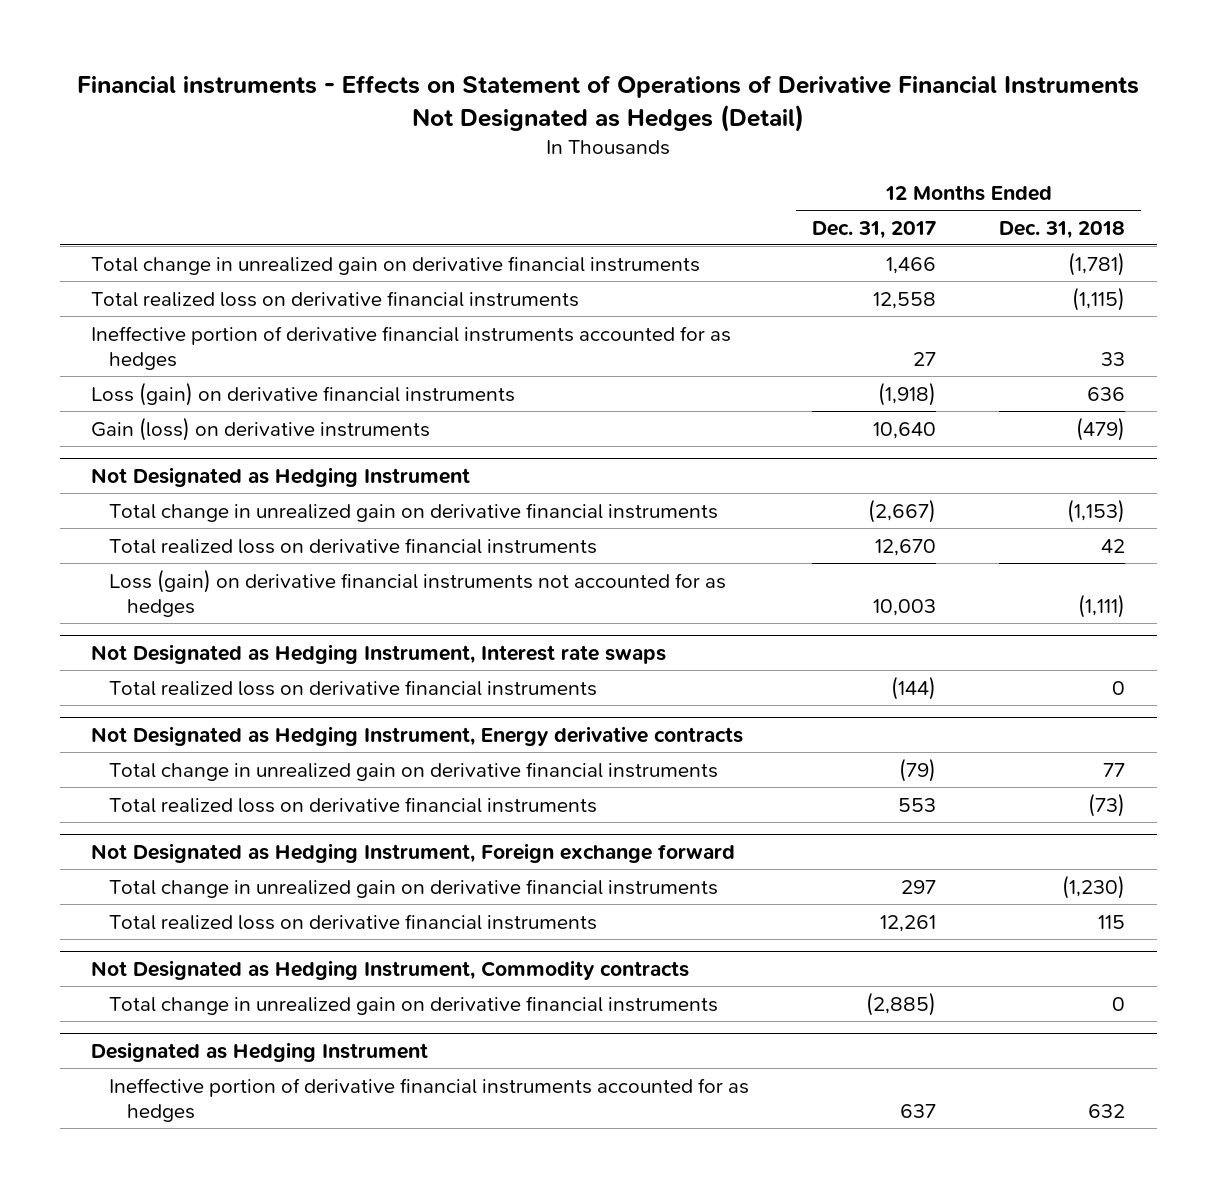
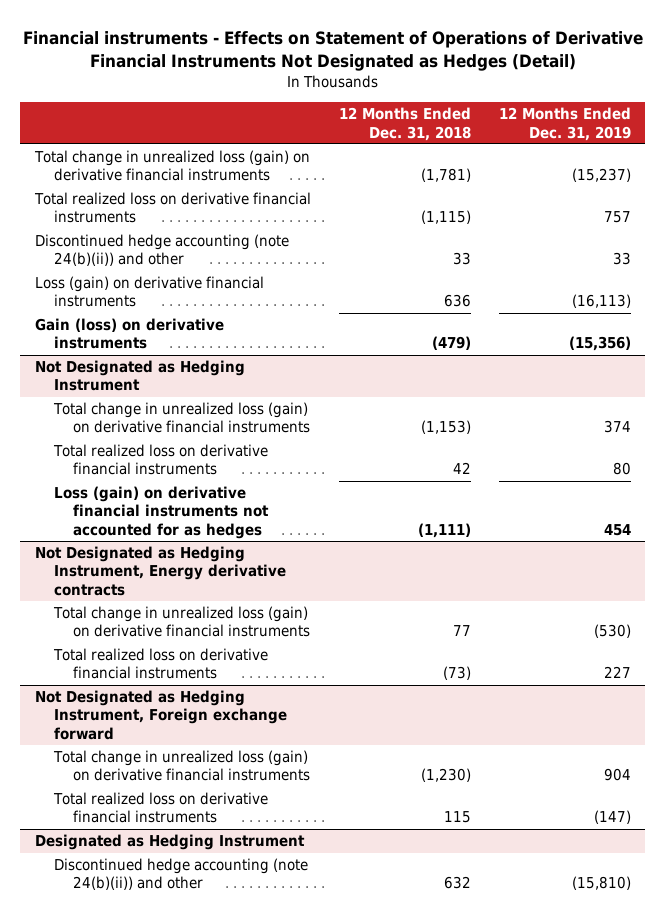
[812,220,937,239] Dec. 31, 2017 -> none
none -> [499,107,632,141] 12 Months Ended Dec. 31, 2019
[91,255,701,275] Total change in unrealized gain on derivative financial instruments -> [33,150,310,182] Total change in unrealized loss (gain) on derivative financial instruments
[91,325,732,370] Ineffective portion of derivative financial instruments accounted for as hedges -> [34,234,289,267] Discontinued hedge accounting (note 24(b)(ii)) and other
[109,502,719,522] Total change in unrealized gain on derivative financial instruments -> [52,402,311,434] Total change in unrealized loss (gain) on derivative financial instruments
[91,644,667,665] Not Designated as Hedging Instrument, Interest rate swaps -> none
[109,679,598,696] Total realized loss on derivative financial instruments -> none
[109,761,719,781] Total change in unrealized gain on derivative financial instruments -> [52,606,311,638] Total change in unrealized loss (gain) on derivative financial instruments
[109,878,719,898] Total change in unrealized gain on derivative financial instruments -> [52,750,311,782] Total change in unrealized loss (gain) on derivative financial instruments
[91,960,690,981] Not Designated as Hedging Instrument, Commodity contracts -> none
[109,995,719,1015] Total change in unrealized gain on derivative financial instruments -> none
[109,1077,750,1122] Ineffective portion of derivative financial instruments accounted for as hedges -> [53,858,308,891] Discontinued hedge accounting (note 24(b)(ii)) and other

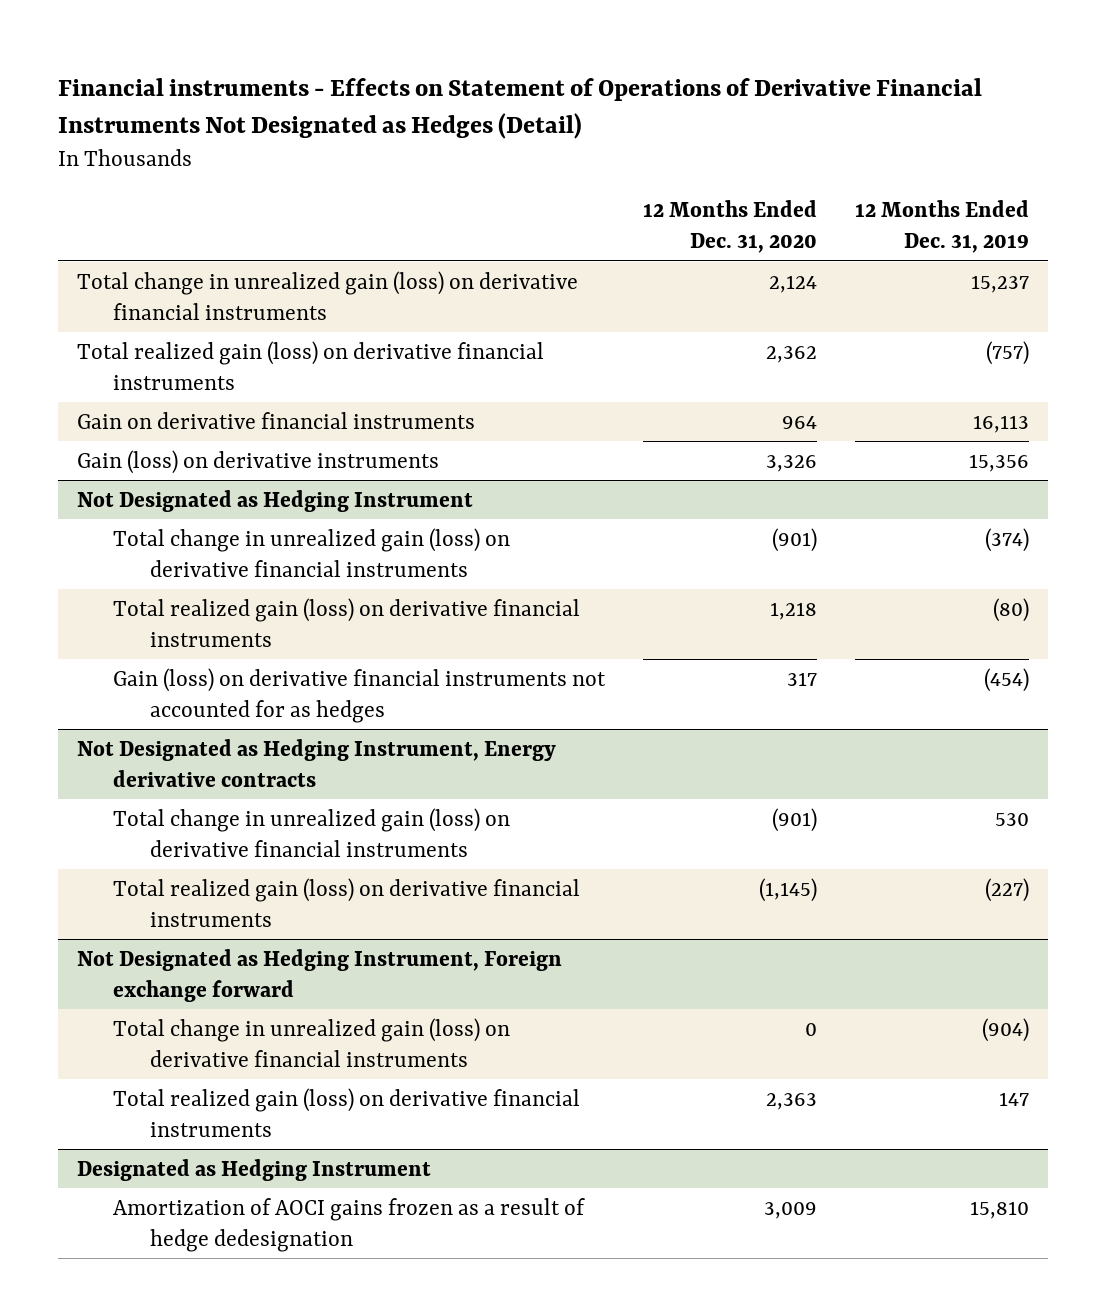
[338,107,471,141] 12 Months Ended Dec. 31, 2018 -> none
none -> [643,199,818,253] 12 Months Ended Dec. 31, 2020
[34,234,289,267] Discontinued hedge accounting (note 24(b)(ii)) and other -> none
[33,150,310,182] Total change in unrealized loss (gain) on derivative financial instruments -> [76,270,578,320] Total change in unrealized gain (loss) on derivative financial instruments
[572,168,632,183] (15,237) -> [971,274,1030,293] 15,237
[33,192,311,224] Total realized loss on derivative financial instruments -> [76,340,544,390] Total realized gain (loss) on derivative financial instruments
[604,211,632,224] 757 -> [986,340,1030,365] (757)
[34,276,264,308] Loss (gain) on derivative financial instruments -> [76,411,475,429] Gain on derivative financial instruments
[572,294,632,309] (16,113) -> [973,414,1030,433] 16,113
[569,336,632,352] (15,356) -> [969,453,1030,472] 15,356
[52,402,311,434] Total change in unrealized loss (gain) on derivative financial instruments -> [113,527,511,577] Total change in unrealized gain (loss) on derivative financial instruments
[604,420,632,434] 374 -> [985,527,1030,552] (374)
[52,444,268,476] Total realized loss on derivative financial instruments -> [113,597,581,647] Total realized gain (loss) on derivative financial instruments
[613,462,632,476] 80 -> [993,597,1030,622] (80)
[53,486,270,539] Loss (gain) on derivative financial instruments not accounted for as hedges -> [113,667,607,723] Gain (loss) on derivative financial instruments not accounted for as hedges
[604,523,632,536] 454 -> [984,667,1030,692] (454)
[52,606,311,638] Total change in unrealized loss (gain) on derivative financial instruments -> [113,807,511,857] Total change in unrealized gain (loss) on derivative financial instruments
[594,624,632,639] (530) -> [995,812,1030,826] 530
[52,648,268,680] Total realized loss on derivative financial instruments -> [113,877,581,927] Total realized gain (loss) on derivative financial instruments
[604,666,632,679] 227 -> [985,877,1030,902] (227)
[52,750,311,782] Total change in unrealized loss (gain) on derivative financial instruments -> [113,1017,511,1067] Total change in unrealized gain (loss) on derivative financial instruments
[604,768,632,782] 904 -> [982,1017,1030,1042] (904)
[52,792,268,824] Total realized loss on derivative financial instruments -> [113,1087,581,1137] Total realized gain (loss) on derivative financial instruments
[594,810,632,825] (147) -> [999,1091,1030,1106] 147
[53,858,308,891] Discontinued hedge accounting (note 24(b)(ii)) and other -> none
none -> [113,1197,586,1252] Amortization of AOCI gains frozen as a result of hedge dedesignation

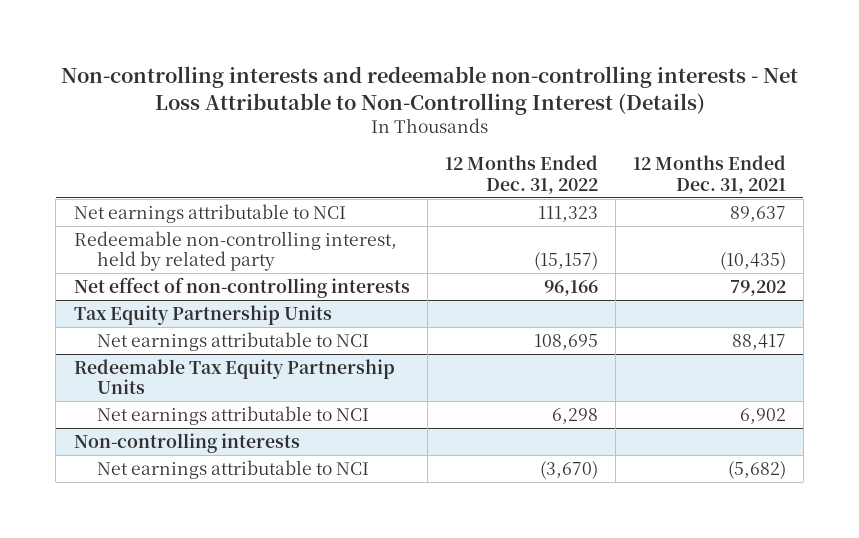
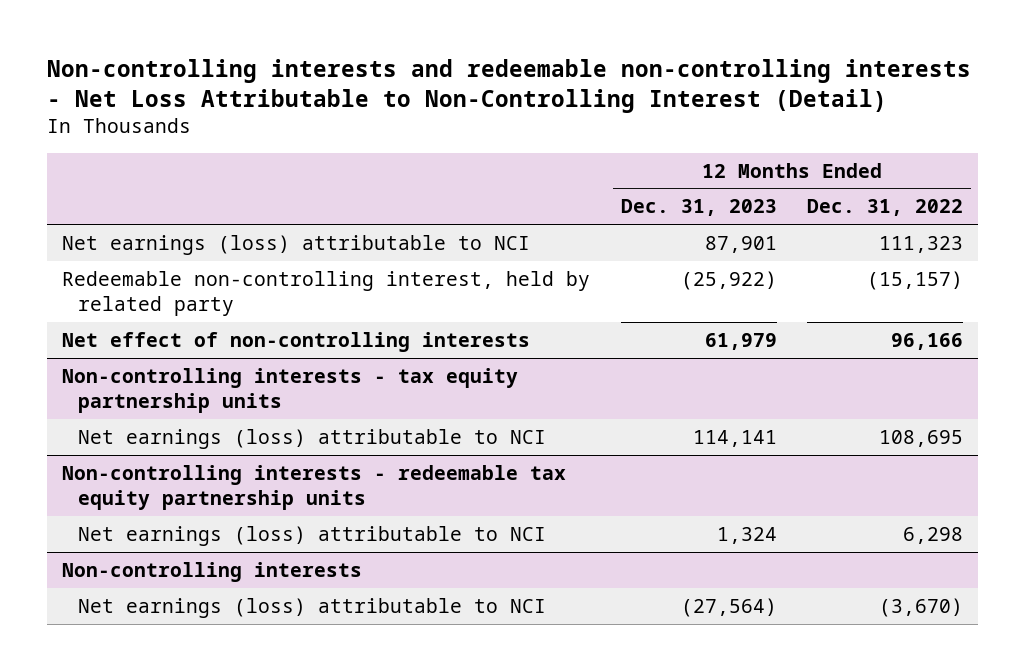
[60,65,798,115] Non-controlling interests and redeemable non-controlling interests - Net Loss Attributable to Non-Controlling Interest (Details) -> [46,58,971,114] Non-controlling interests and redeemable non-controlling interests - Net Loss Attributable to Non-Controlling Interest (Detail)
[632,155,786,194] 12 Months Ended Dec. 31, 2021 -> none
none -> [620,199,777,217] Dec. 31, 2023
[73,203,346,223] Net earnings attributable to NCI -> [62,234,531,255] Net earnings (loss) attributable to NCI
[73,304,332,325] Tax Equity Partnership Units -> [62,367,519,414] Non-controlling interests - tax equity partnership units
[97,331,370,351] Net earnings attributable to NCI -> [77,428,546,449] Net earnings (loss) attributable to NCI
[73,358,395,395] Redeemable Tax Equity Partnership Units -> [62,464,567,511] Non-controlling interests - redeemable tax equity partnership units
[97,405,370,425] Net earnings attributable to NCI -> [77,525,546,546] Net earnings (loss) attributable to NCI
[97,459,370,479] Net earnings attributable to NCI -> [77,597,546,618] Net earnings (loss) attributable to NCI

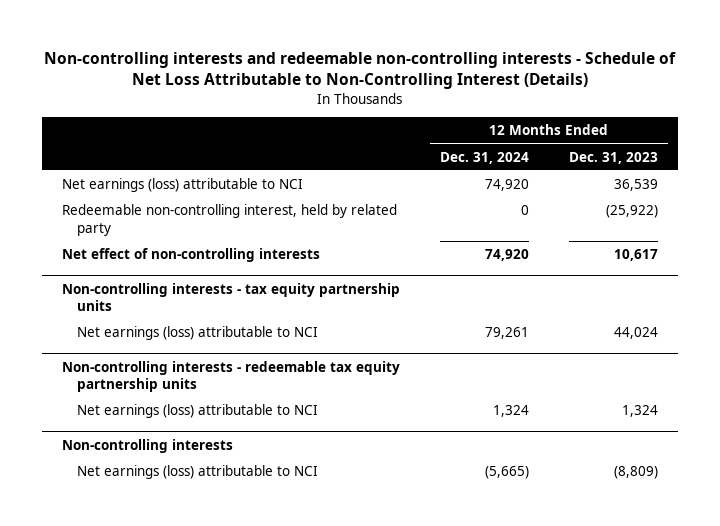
[46,58,971,114] Non-controlling interests and redeemable non-controlling interests - Net Loss Attributable to Non-Controlling Interest (Detail) -> [44,51,677,90] Non-controlling interests and redeemable non-controlling interests - Schedule of Net Loss Attributable to Non-Controlling Interest (Details)
[807,199,964,217] Dec. 31, 2022 -> none
none -> [440,151,530,164] Dec. 31, 2024
[704,235,777,253] 87,901 -> [613,179,658,192] 36,539
[704,332,777,350] 61,979 -> [613,249,658,262] 10,617
[692,429,777,447] 114,141 -> [613,327,658,340] 44,024
[680,597,777,617] (27,564) -> [613,466,658,480] (8,809)

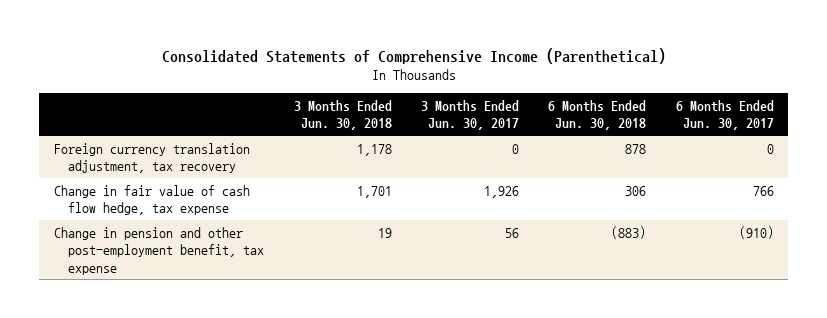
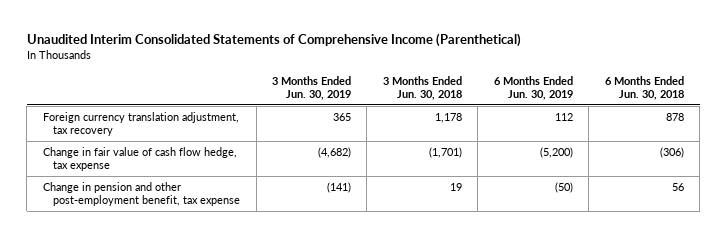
[161,47,666,64] Consolidated Statements of Comprehensive Income (Parenthetical) -> [26,33,521,48] Unaudited Interim Consolidated Statements of Comprehensive Income (Parenthetical)
[420,99,519,131] 3 Months Ended Jun. 30, 2017 -> none
[675,99,774,131] 6 Months Ended Jun. 30, 2017 -> none
none -> [272,76,352,101] 3 Months Ended Jun. 30, 2019
none -> [493,76,573,101] 6 Months Ended Jun. 30, 2019
[356,185,392,198] 1,701 -> [428,146,462,158] (1,701)
[625,185,647,196] 306 -> [659,146,684,158] (306)
[611,225,647,239] (883) -> [671,182,684,191] 56

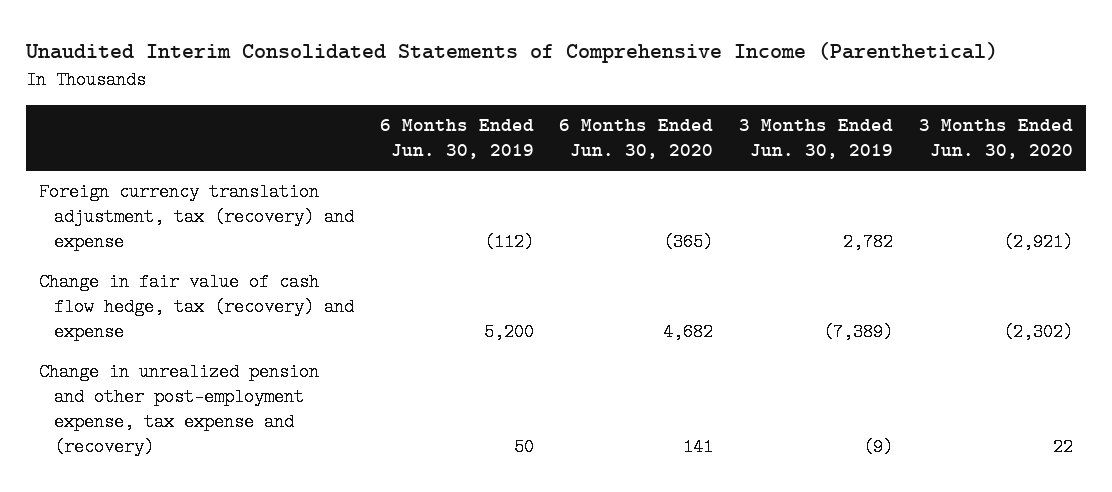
[382,76,462,101] 3 Months Ended Jun. 30, 2018 -> none
[604,76,684,101] 6 Months Ended Jun. 30, 2018 -> none
none -> [559,119,714,160] 6 Months Ended Jun. 30, 2020
none -> [918,119,1073,160] 3 Months Ended Jun. 30, 2020
[42,111,239,136] Foreign currency translation adjustment, tax recovery -> [39,183,354,252] Foreign currency translation adjustment, tax (recovery) and expense
[333,112,352,121] 365 -> [843,233,894,252] 2,782
[554,112,573,121] 112 -> [483,233,534,252] (112)
[42,146,237,171] Change in fair value of cash flow hedge, tax expense -> [39,273,354,342] Change in fair value of cash flow hedge, tax (recovery) and expense
[318,146,352,158] (4,682) -> [823,323,894,342] (7,389)
[539,146,573,158] (5,200) -> [483,323,534,342] 5,200
[42,181,241,206] Change in pension and other post-employment benefit, tax expense -> [39,363,320,456] Change in unrealized pension and other post-employment expense, tax expense and (recovery)
[327,181,352,193] (141) -> [863,437,894,456] (9)
[554,181,573,193] (50) -> [513,437,534,456] 50

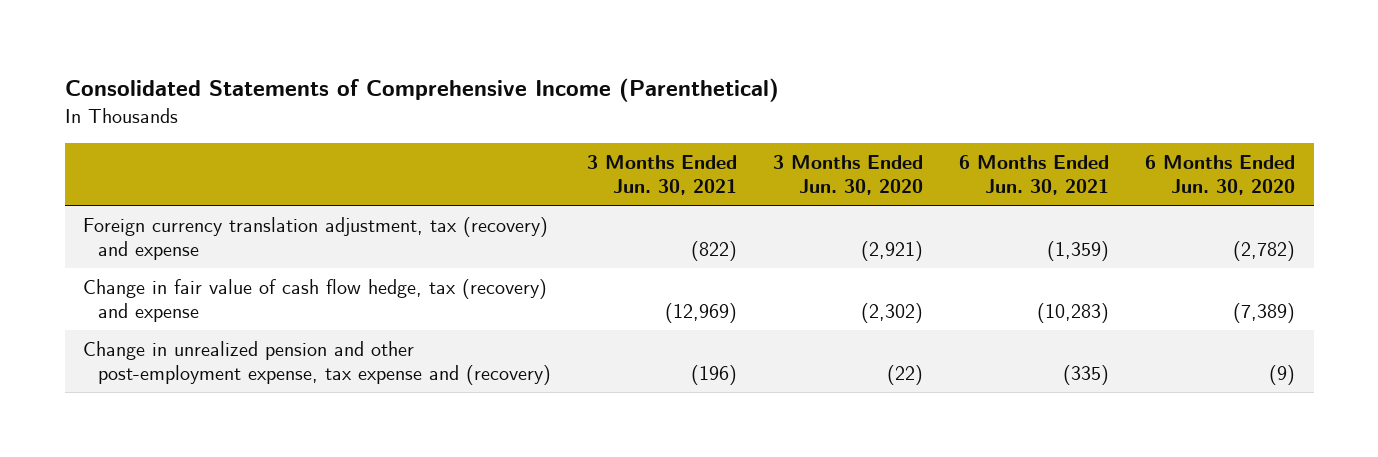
[25,41,999,63] Unaudited Interim Consolidated Statements of Comprehensive Income (Parenthetical) -> [64,77,779,102] Consolidated Statements of Comprehensive Income (Parenthetical)
[379,119,534,160] 6 Months Ended Jun. 30, 2019 -> none
[739,119,894,160] 3 Months Ended Jun. 30, 2019 -> none
none -> [587,154,738,196] 3 Months Ended Jun. 30, 2021
none -> [959,154,1110,196] 6 Months Ended Jun. 30, 2021
[663,233,714,252] (365) -> [1233,241,1296,262] (2,782)
[663,323,714,342] 4,682 -> [1233,303,1296,324] (7,389)
[683,437,714,456] 141 -> [1269,365,1296,386] (9)
[1052,437,1073,456] 22 -> [887,365,924,386] (22)

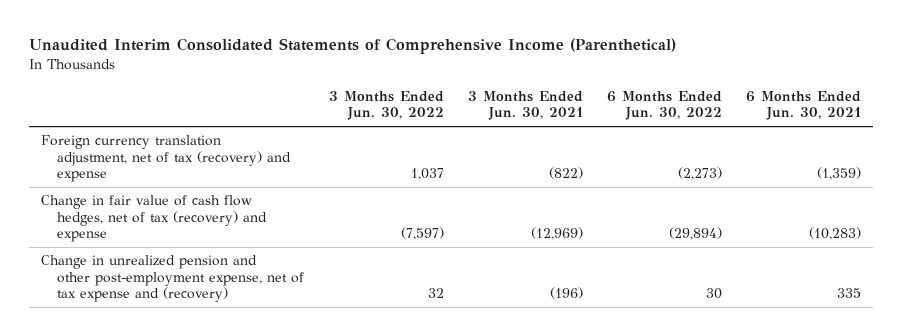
[64,77,779,102] Consolidated Statements of Comprehensive Income (Parenthetical) -> [28,38,676,55] Unaudited Interim Consolidated Statements of Comprehensive Income (Parenthetical)
[773,154,924,196] 3 Months Ended Jun. 30, 2020 -> none
[1145,154,1296,196] 6 Months Ended Jun. 30, 2020 -> none
none -> [328,90,444,121] 3 Months Ended Jun. 30, 2022
none -> [607,90,723,121] 6 Months Ended Jun. 30, 2022
[82,216,548,261] Foreign currency translation adjustment, tax (recovery) and expense -> [40,135,292,183] Foreign currency translation adjustment, net of tax (recovery) and expense
[82,278,547,323] Change in fair value of cash flow hedge, tax (recovery) and expense -> [40,195,268,243] Change in fair value of cash flow hedges, net of tax (recovery) and expense
[82,340,551,386] Change in unrealized pension and other post-employment expense, tax expense and (recovery) -> [40,255,305,303] Change in unrealized pension and other post-employment expense, net of tax expense and (recovery)
[1063,365,1110,386] (335) -> [837,288,862,299] 335

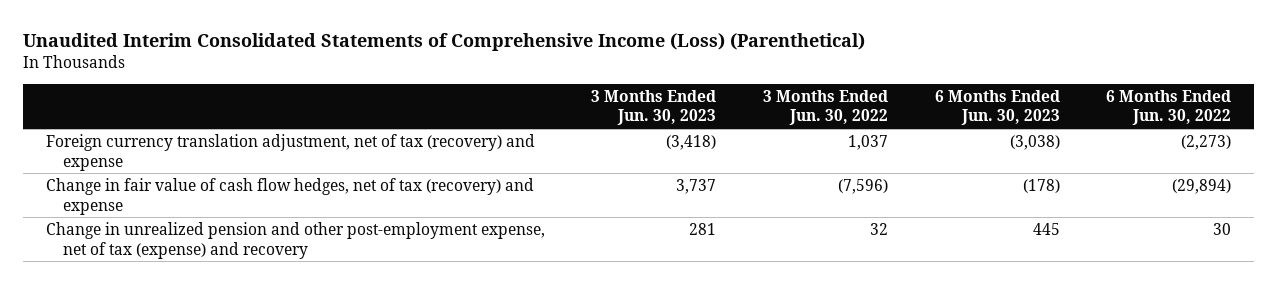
[28,38,676,55] Unaudited Interim Consolidated Statements of Comprehensive Income (Parenthetical) -> [22,32,865,51] Unaudited Interim Consolidated Statements of Comprehensive Income (Loss) (Parenthetical)
[467,90,583,121] 3 Months Ended Jun. 30, 2021 -> none
[746,90,862,121] 6 Months Ended Jun. 30, 2021 -> none
none -> [591,89,717,126] 3 Months Ended Jun. 30, 2023
none -> [934,89,1060,126] 6 Months Ended Jun. 30, 2023
[400,227,444,241] (7,597) -> [837,178,888,194] (7,596)
[40,255,305,303] Change in unrealized pension and other post-employment expense, net of tax expense and (recovery) -> [45,221,545,259] Change in unrealized pension and other post-employment expense, net of tax (expense) and recovery

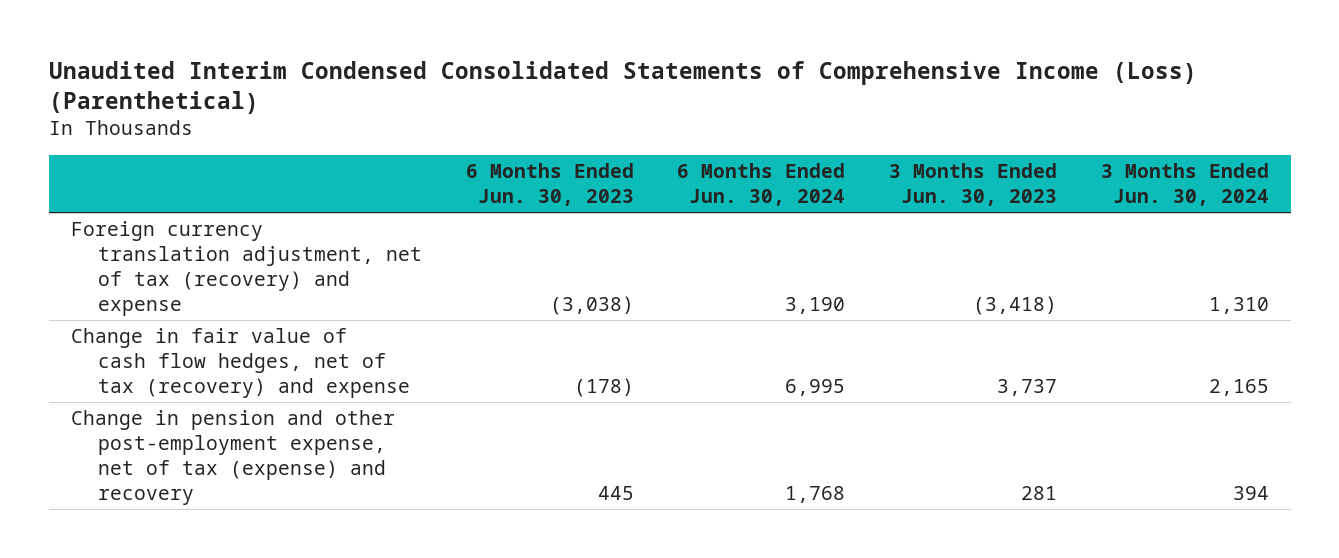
[22,32,865,51] Unaudited Interim Consolidated Statements of Comprehensive Income (Loss) (Parenthetical) -> [48,60,1197,115] Unaudited Interim Condensed Consolidated Statements of Comprehensive Income (Loss) (Parenthetical)
[762,89,888,126] 3 Months Ended Jun. 30, 2022 -> none
[1106,89,1232,126] 6 Months Ended Jun. 30, 2022 -> none
none -> [677,162,846,206] 6 Months Ended Jun. 30, 2024
none -> [1100,162,1269,206] 3 Months Ended Jun. 30, 2024
[45,221,545,259] Change in unrealized pension and other post-employment expense, net of tax (expense) and recovery -> [70,410,395,506] Change in pension and other post-employment expense, net of tax (expense) and recovery

